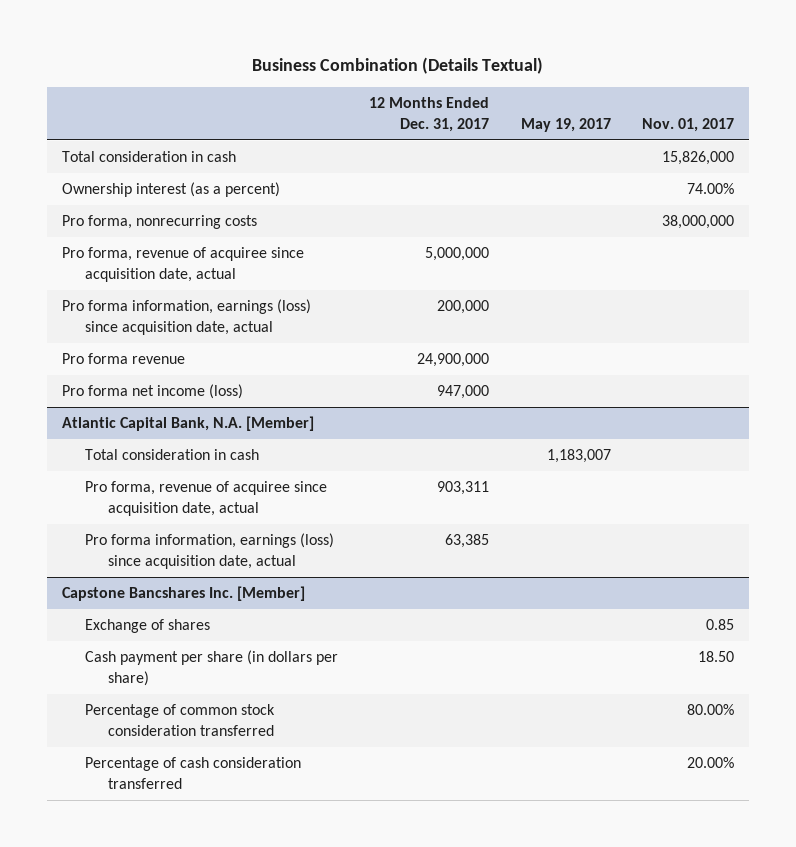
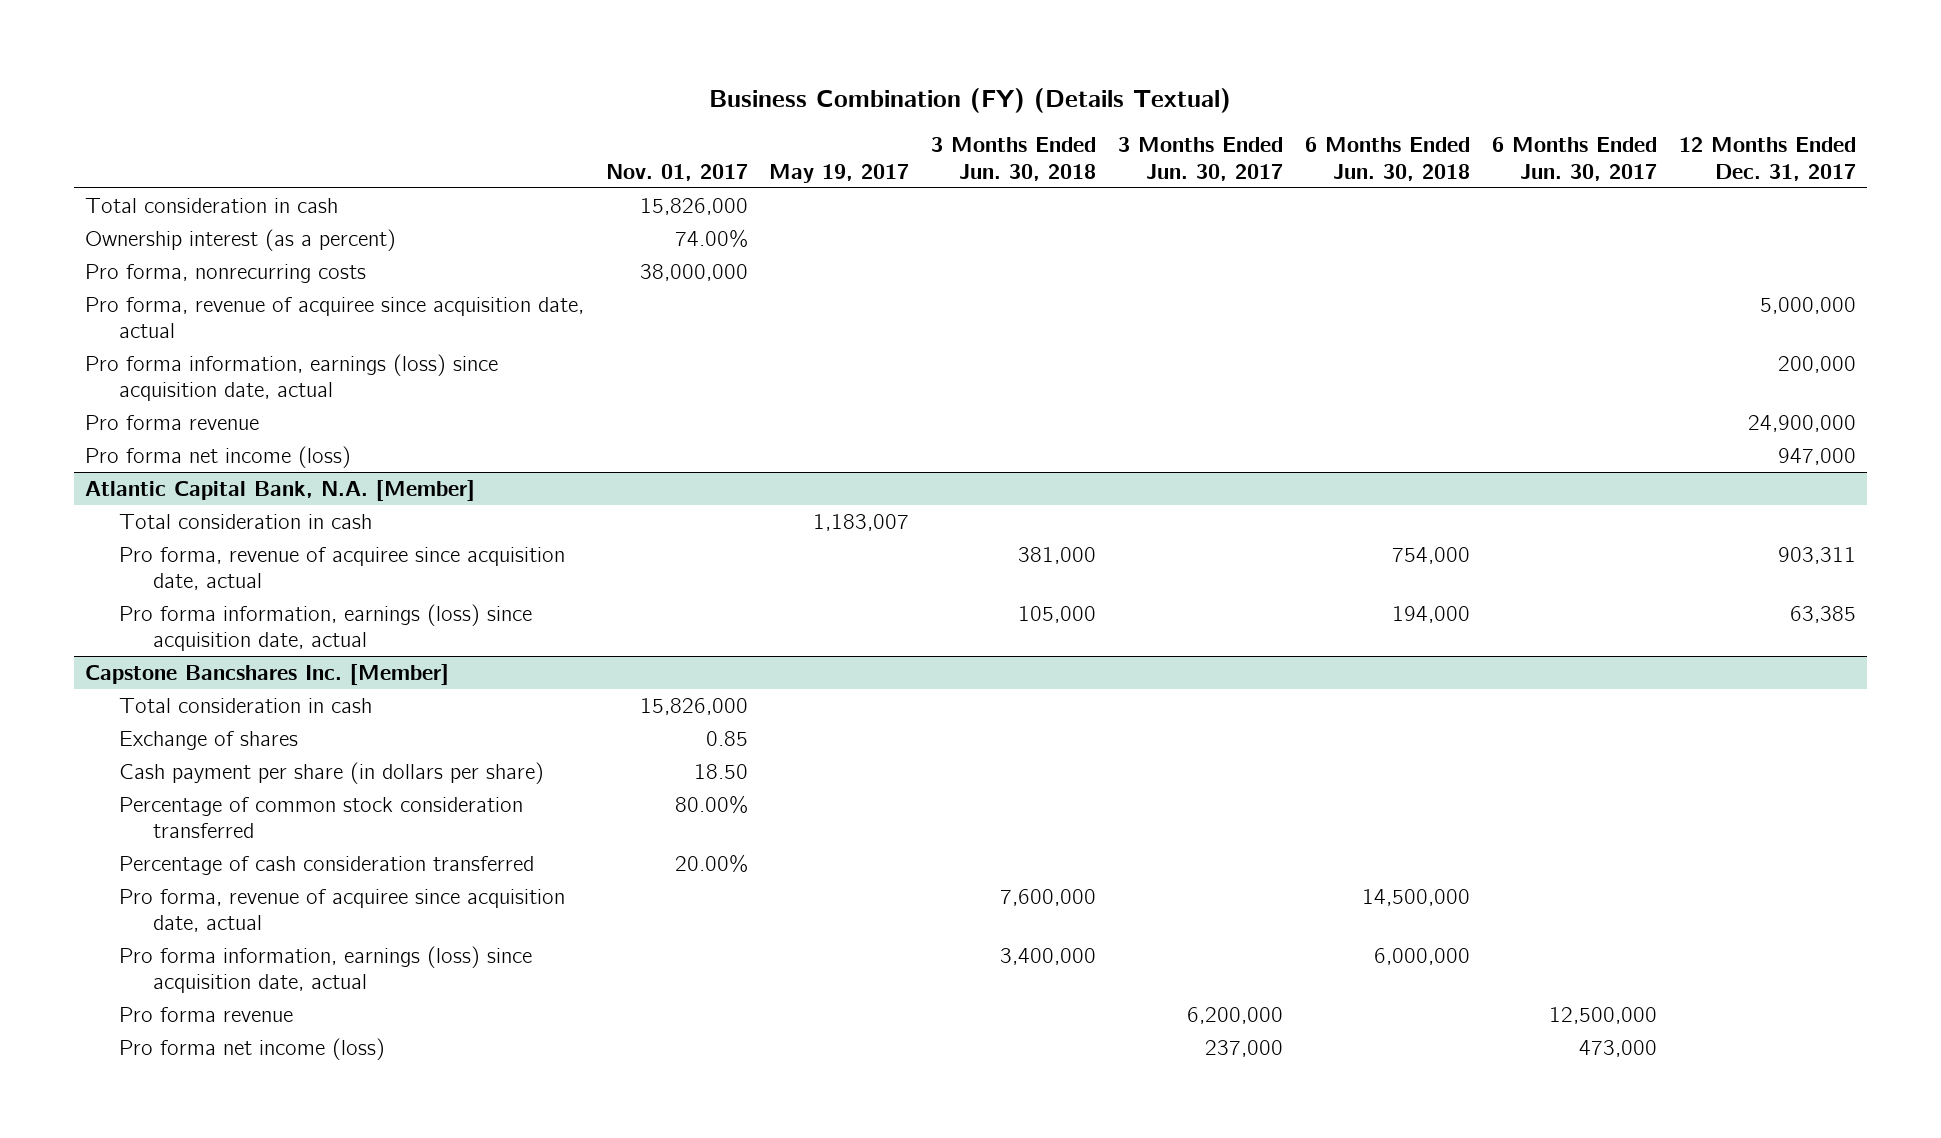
[251,57,543,75] Business Combination (Details Textual) -> [709,87,1232,113] Business Combination (FY) (Details Textual)
none -> [931,137,1097,181] 3 Months Ended Jun. 30, 2018
none -> [1118,137,1284,181] 3 Months Ended Jun. 30, 2017
none -> [1305,137,1471,181] 6 Months Ended Jun. 30, 2018
none -> [1492,137,1658,181] 6 Months Ended Jun. 30, 2017
none -> [118,697,372,713] Total consideration in cash
none -> [118,888,565,933] Pro forma, revenue of acquiree since acquisition date, actual
none -> [118,945,532,994] Pro forma information, earnings (loss) since acquisition date, actual
none -> [118,1006,293,1022] Pro forma revenue
none -> [118,1037,385,1060] Pro forma net income (loss)

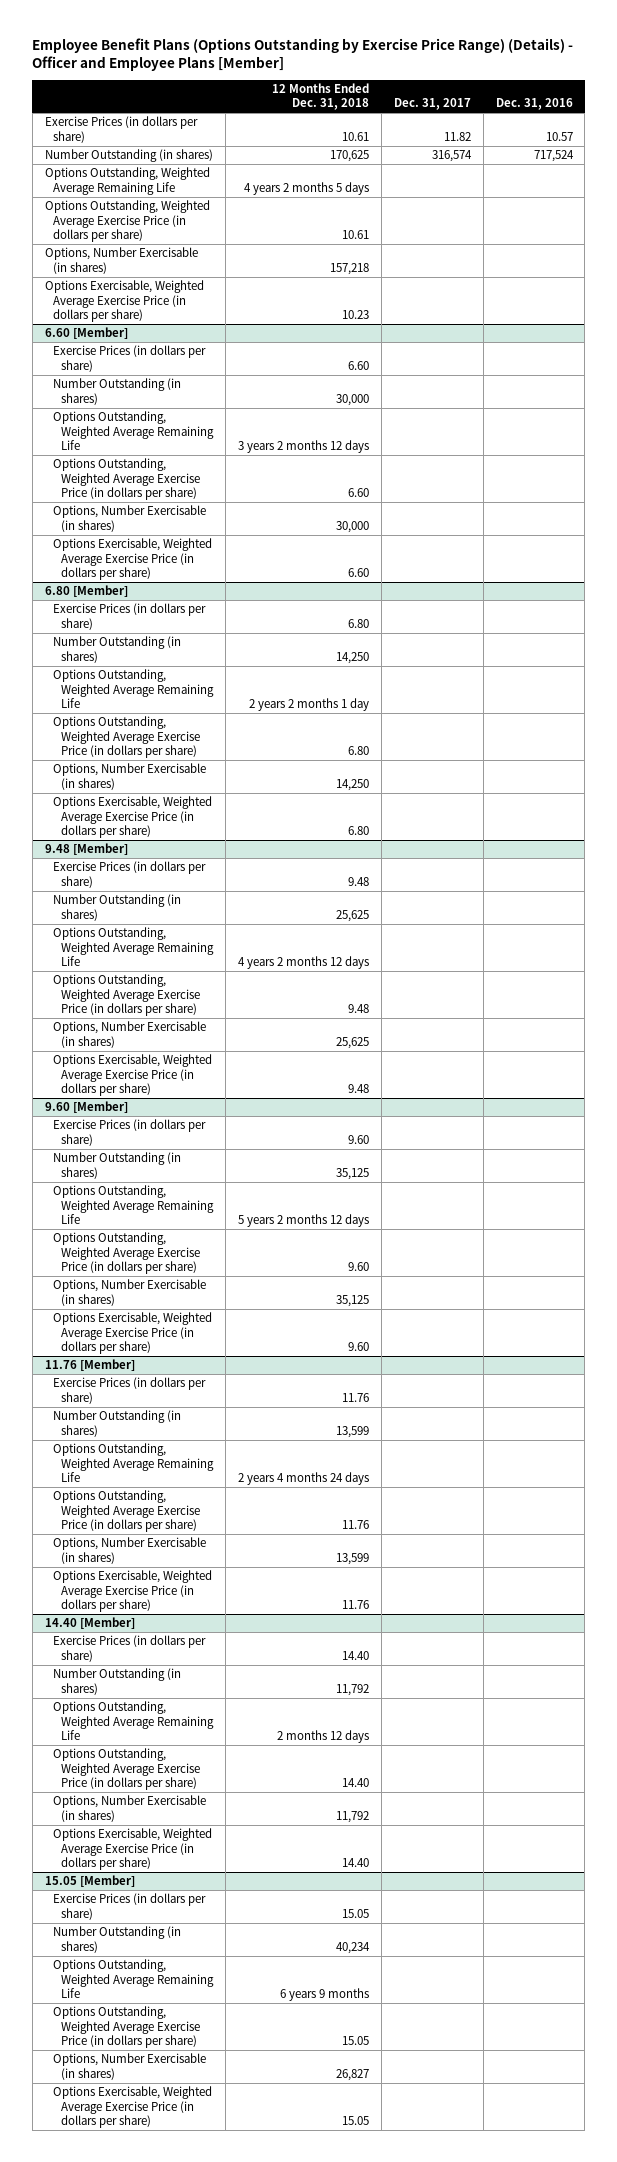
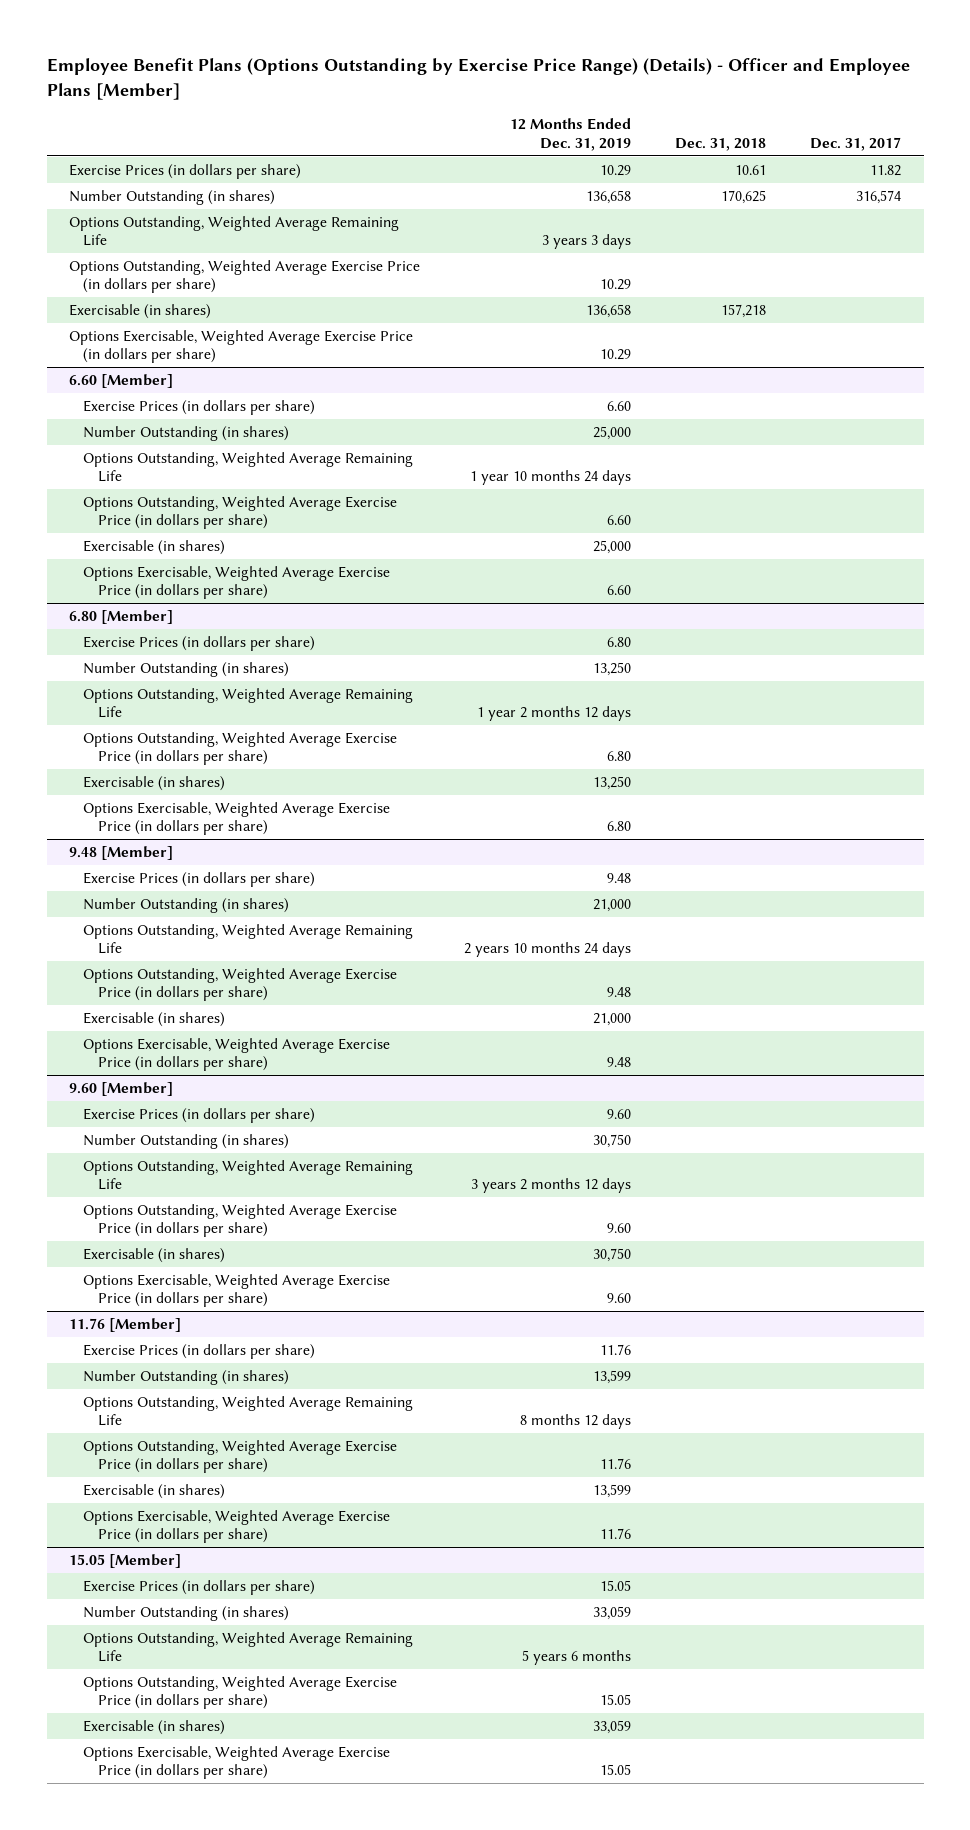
[272,82,370,111] 12 Months Ended Dec. 31, 2018 -> none
[495,98,573,111] Dec. 31, 2016 -> none
none -> [510,118,632,151] 12 Months Ended Dec. 31, 2019
none -> [675,137,767,151] Dec. 31, 2018
[44,247,198,274] Options, Number Exercisable (in shares) -> [68,304,211,320] Exercisable (in shares)
[52,505,206,532] Options, Number Exercisable (in shares) -> [83,540,226,556] Exercisable (in shares)
[52,763,206,790] Options, Number Exercisable (in shares) -> [83,776,226,792] Exercisable (in shares)
[52,1021,206,1048] Options, Number Exercisable (in shares) -> [83,1012,226,1028] Exercisable (in shares)
[52,1279,206,1306] Options, Number Exercisable (in shares) -> [83,1248,226,1264] Exercisable (in shares)
[52,1537,206,1564] Options, Number Exercisable (in shares) -> [83,1484,226,1500] Exercisable (in shares)
[44,1617,135,1630] 14.40 [Member] -> none
[52,1635,206,1662] Exercise Prices (in dollars per share) -> none
[52,1668,181,1695] Number Outstanding (in shares) -> none
[52,1701,215,1741] Options Outstanding, Weighted Average Remaining Life -> none
[52,1748,201,1791] Options Outstanding, Weighted Average Exercise Price (in dollars per share) -> none
[52,1795,206,1822] Options, Number Exercisable (in shares) -> none
[52,1828,212,1871] Options Exercisable, Weighted Average Exercise Price (in dollars per share) -> none
[52,2053,206,2080] Options, Number Exercisable (in shares) -> [83,1720,226,1736] Exercisable (in shares)

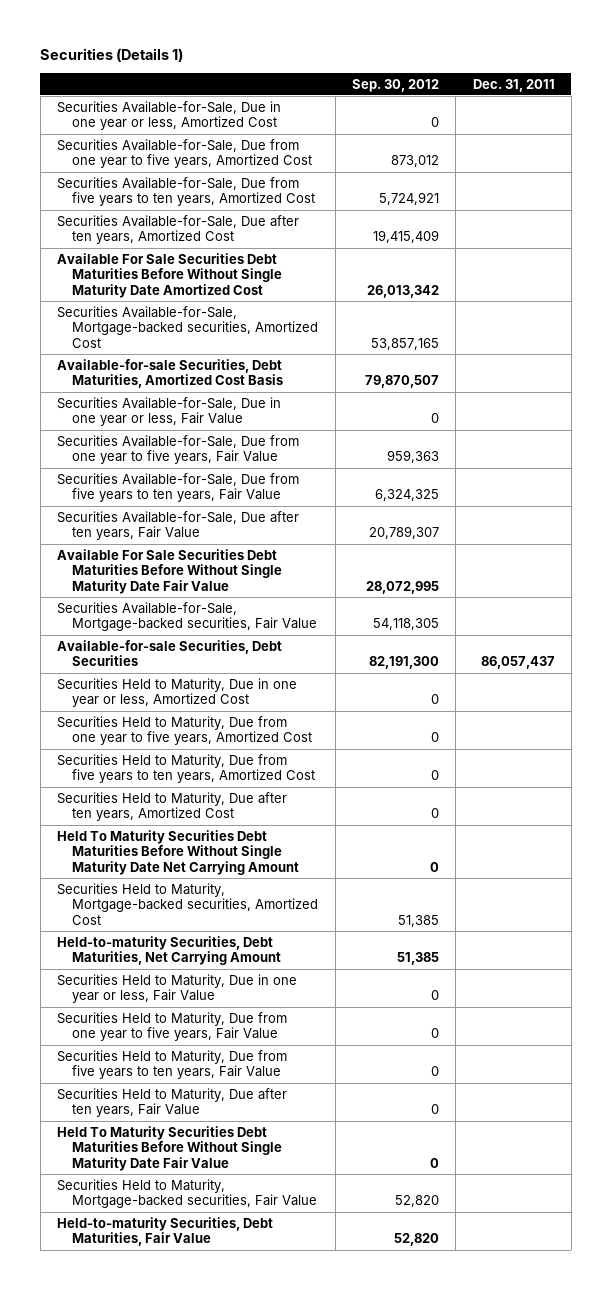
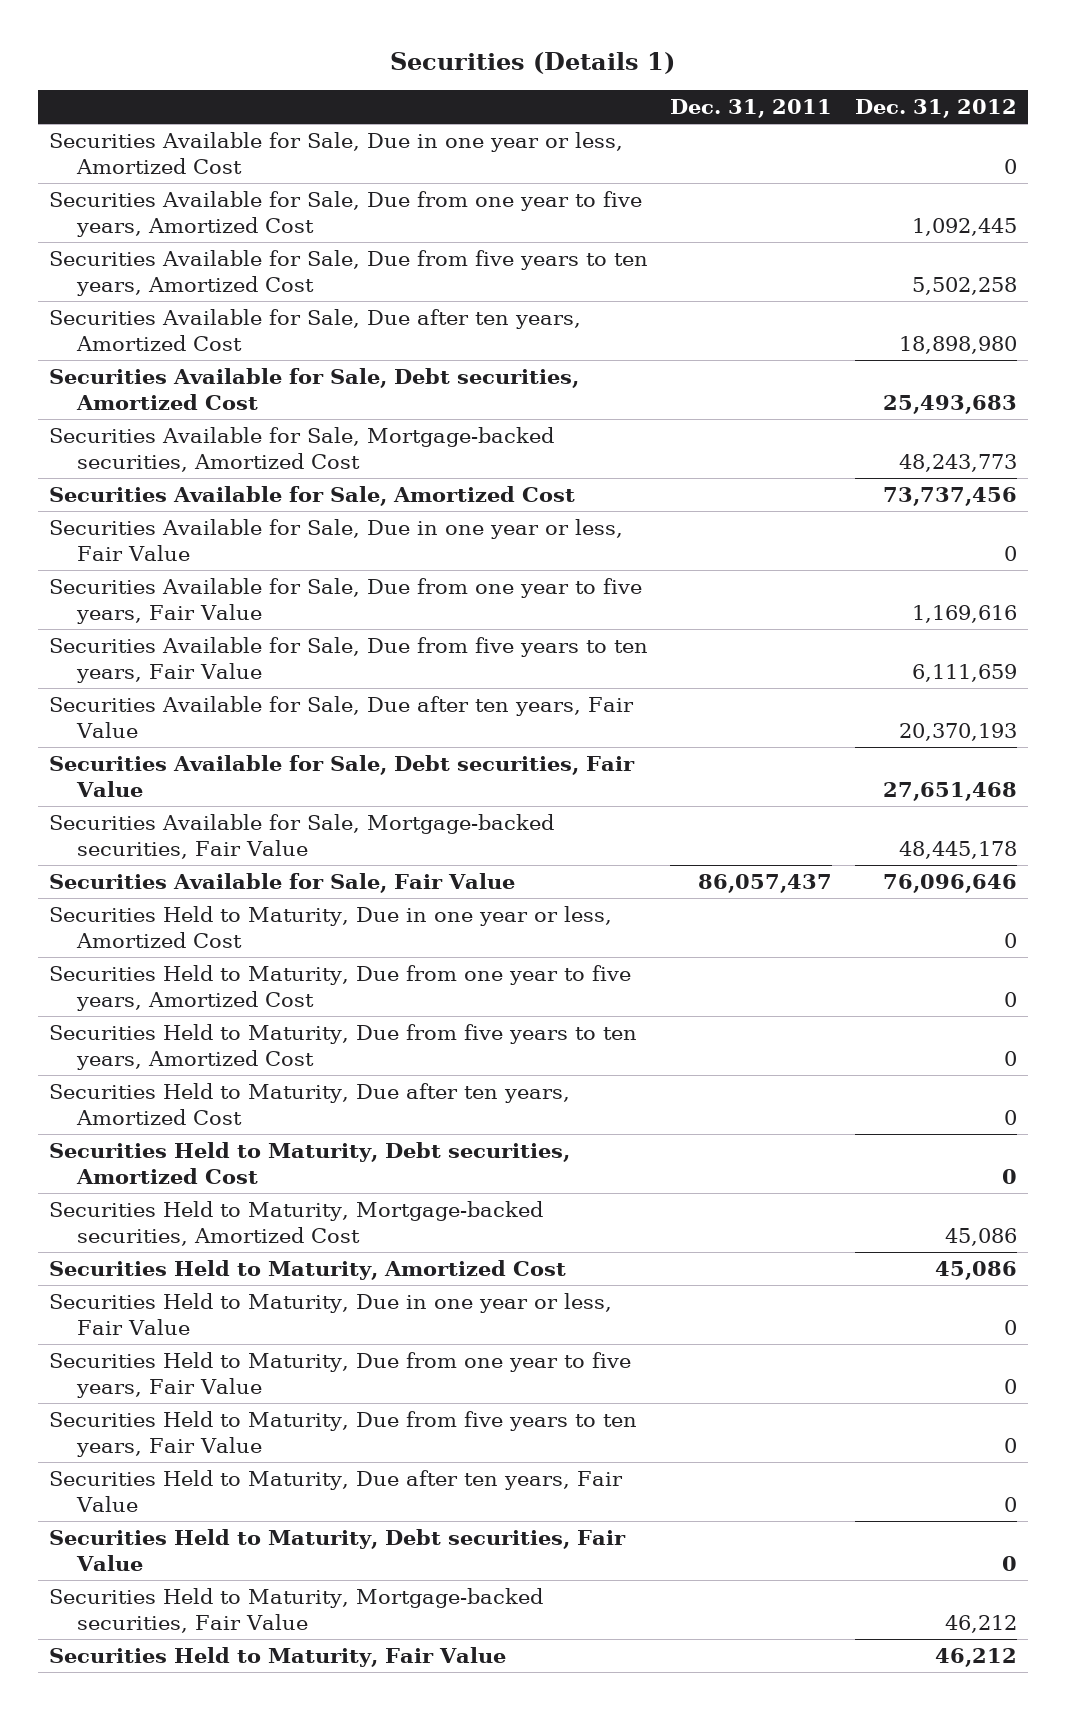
[352,78,440,92] Sep. 30, 2012 -> none
none -> [854,99,1017,119] Dec. 31, 2012
[57,100,282,131] Securities Available-for-Sale, Due in one year or less, Amortized Cost -> [49,131,624,175] Securities Available for Sale, Due in one year or less, Amortized Cost
[57,138,313,169] Securities Available-for-Sale, Due from one year to five years, Amortized Cost -> [49,190,643,238] Securities Available for Sale, Due from one year to five years, Amortized Cost
[57,176,316,207] Securities Available-for-Sale, Due from five years to ten years, Amortized Cost -> [49,249,649,297] Securities Available for Sale, Due from five years to ten years, Amortized Cost
[57,214,300,245] Securities Available-for-Sale, Due after ten years, Amortized Cost -> [49,308,582,352] Securities Available for Sale, Due after ten years, Amortized Cost
[57,252,283,298] Available For Sale Securities Debt Maturities Before Without Single Maturity Date Amortized Cost -> [49,367,580,411] Securities Available for Sale, Debt securities, Amortized Cost
[57,305,319,348] Securities Available-for-Sale, Mortgage-backed securities, Amortized Cost -> [49,426,555,473] Securities Available for Sale, Mortgage-backed securities, Amortized Cost
[57,358,284,389] Available-for-sale Securities, Debt Maturities, Amortized Cost Basis -> [49,485,576,506] Securities Available for Sale, Amortized Cost
[57,396,282,427] Securities Available-for-Sale, Due in one year or less, Fair Value -> [49,518,624,562] Securities Available for Sale, Due in one year or less, Fair Value
[57,434,300,465] Securities Available-for-Sale, Due from one year to five years, Fair Value -> [49,577,643,625] Securities Available for Sale, Due from one year to five years, Fair Value
[57,472,300,503] Securities Available-for-Sale, Due from five years to ten years, Fair Value -> [49,636,649,684] Securities Available for Sale, Due from five years to ten years, Fair Value
[57,510,300,541] Securities Available-for-Sale, Due after ten years, Fair Value -> [49,695,635,739] Securities Available for Sale, Due after ten years, Fair Value
[57,548,283,594] Available For Sale Securities Debt Maturities Before Without Single Maturity Date Fair Value -> [49,754,636,798] Securities Available for Sale, Debt securities, Fair Value
[57,601,318,632] Securities Available-for-Sale, Mortgage-backed securities, Fair Value -> [49,813,555,860] Securities Available for Sale, Mortgage-backed securities, Fair Value
[57,639,283,667] Available-for-sale Securities, Debt Securities -> [49,872,516,893] Securities Available for Sale, Fair Value
[57,829,300,875] Held To Maturity Securities Debt Maturities Before Without Single Maturity Date Net Carrying Amount -> [49,1141,571,1185] Securities Held to Maturity, Debt securities, Amortized Cost
[57,935,282,966] Held-to-maturity Securities, Debt Maturities, Net Carrying Amount -> [49,1259,567,1280] Securities Held to Maturity, Amortized Cost
[57,1125,283,1171] Held To Maturity Securities Debt Maturities Before Without Single Maturity Date Fair Value -> [49,1528,627,1572] Securities Held to Maturity, Debt securities, Fair Value
[57,1216,274,1247] Held-to-maturity Securities, Debt Maturities, Fair Value -> [49,1646,507,1667] Securities Held to Maturity, Fair Value

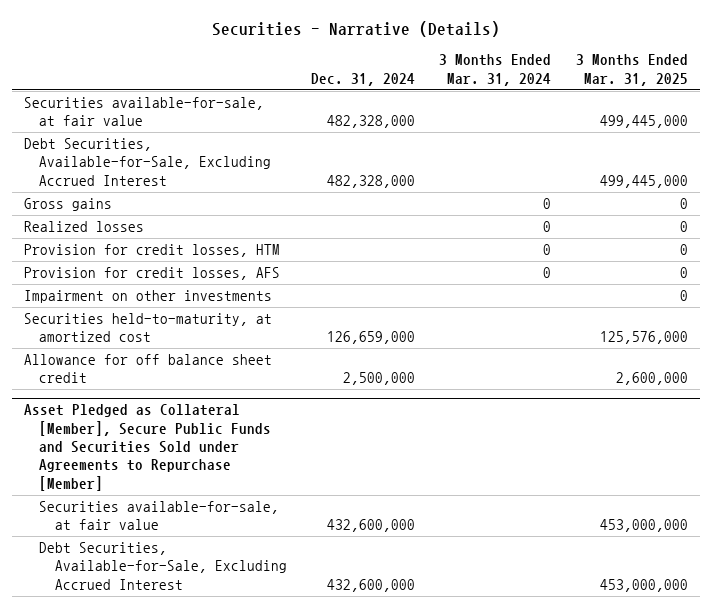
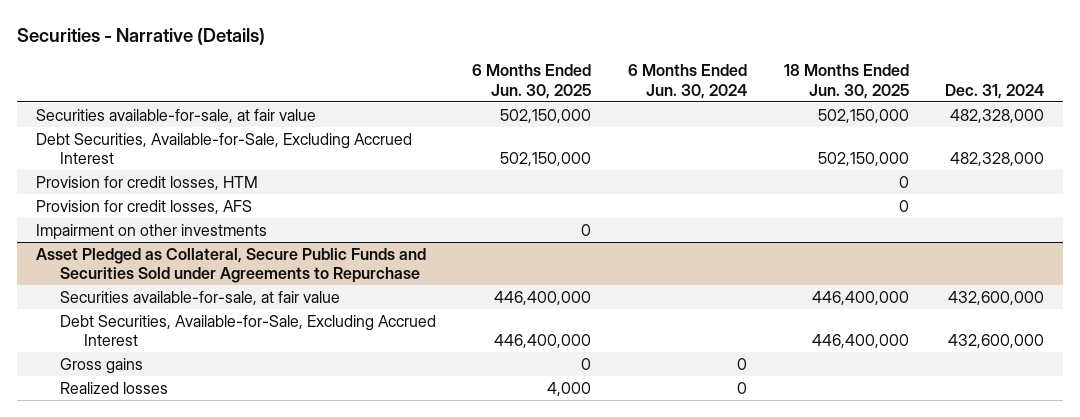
[439,54,552,86] 3 Months Ended Mar. 31, 2024 -> none
[575,54,688,86] 3 Months Ended Mar. 31, 2025 -> none
none -> [472,64,592,99] 6 Months Ended Jun. 30, 2025
none -> [627,64,747,99] 6 Months Ended Jun. 30, 2024
none -> [783,64,909,99] 18 Months Ended Jun. 30, 2025
[23,198,112,212] Gross gains -> none
[23,221,144,233] Realized losses -> none
[23,313,272,343] Securities held-to-maturity, at amortized cost -> none
[23,354,272,384] Allowance for off balance sheet credit -> none
[23,404,272,491] Asset Pledged as Collateral [Member], Secure Public Funds and Securities Sold under Agreements to Repurchase [Member] -> [35,247,426,284] Asset Pledged as Collateral, Secure Public Funds and Securities Sold under Agreements to Repurchase
none -> [59,357,143,374] Gross gains
none -> [59,381,168,394] Realized losses

